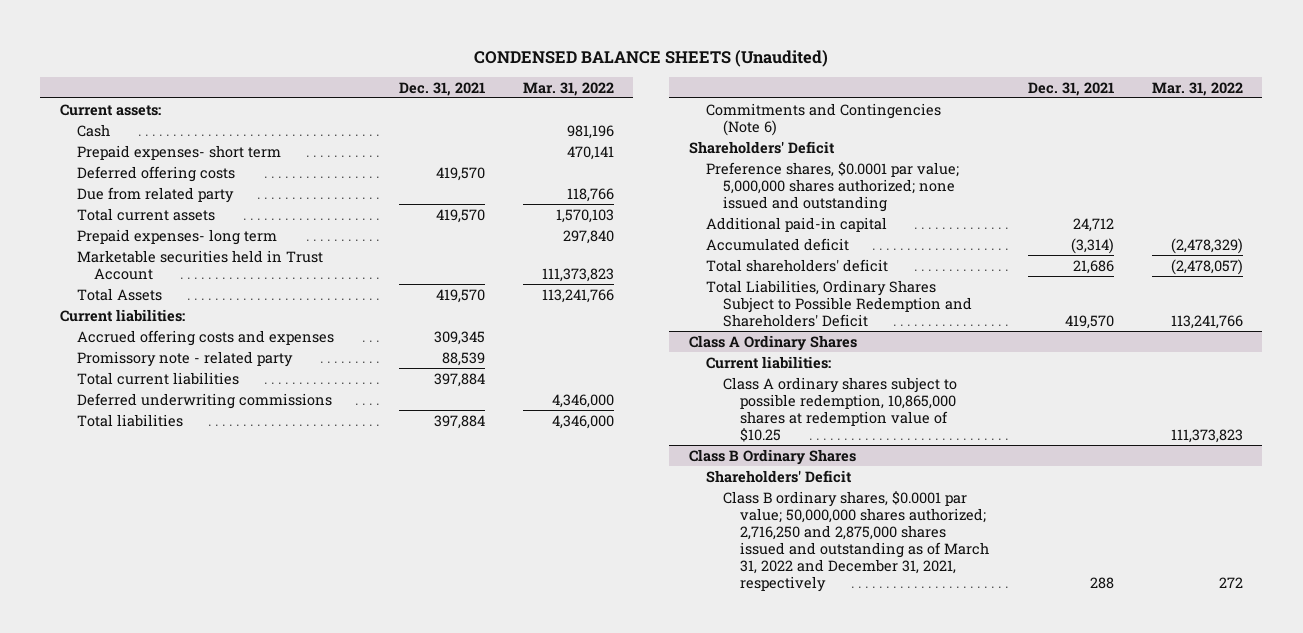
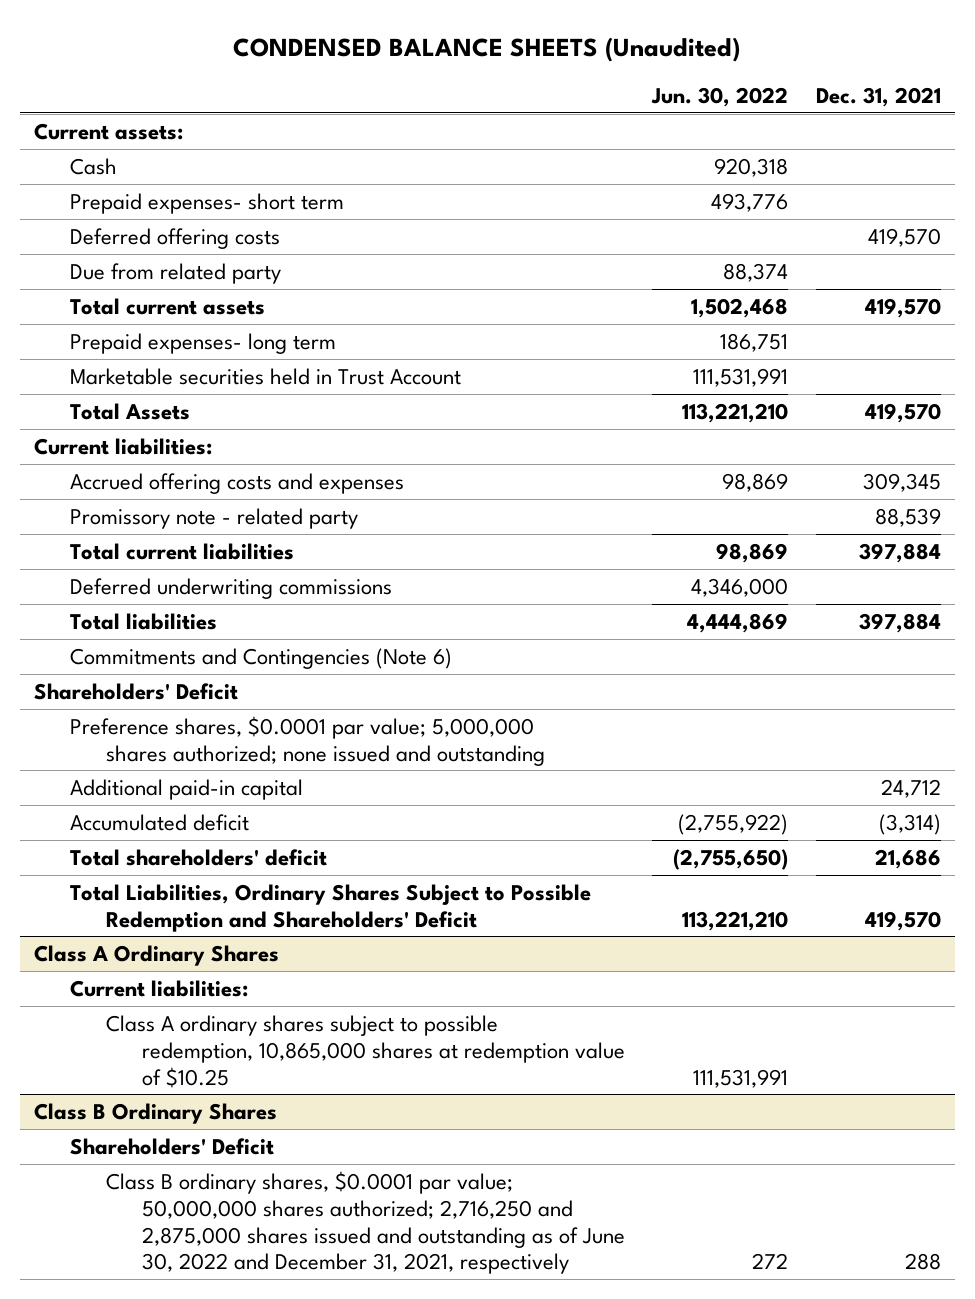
[523,81,615,96] Mar. 31, 2022 -> none
none -> [651,87,789,108] Jun. 30, 2022
[722,490,989,592] Class B ordinary shares, $0.0001 par value; 50,000,000 shares authorized; 2,716,250 and 2,875,000 shares issued and outstanding as of March 31, 2022 and December 31, 2021, respectively -> [105,1170,625,1275] Class B ordinary shares, $0.0001 par value; 50,000,000 shares authorized; 2,716,250 and 2,875,000 shares issued and outstanding as of June 30, 2022 and December 31, 2021, respectively

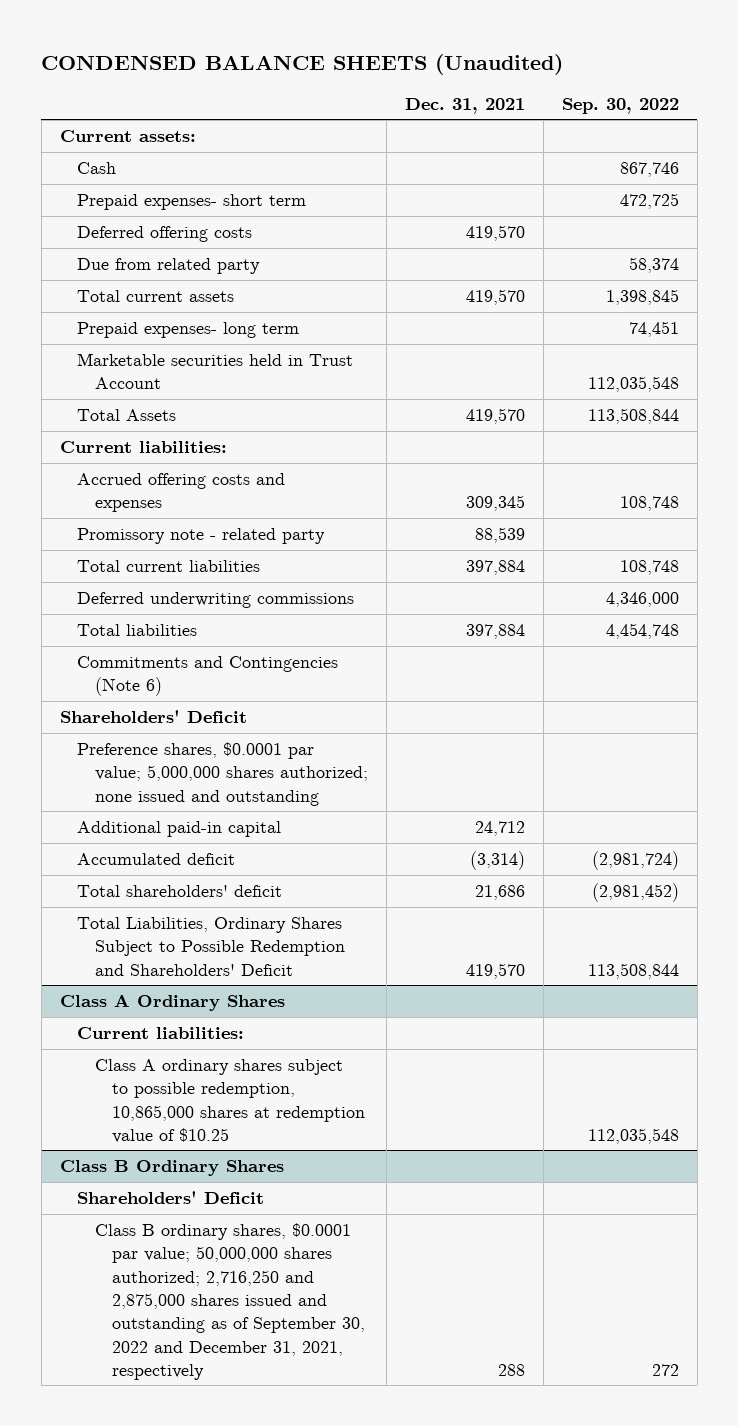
[651,87,789,108] Jun. 30, 2022 -> none
none -> [561,97,679,114] Sep. 30, 2022
[105,1170,625,1275] Class B ordinary shares, $0.0001 par value; 50,000,000 shares authorized; 2,716,250 and 2,875,000 shares issued and outstanding as of June 30, 2022 and December 31, 2021, respectively -> [94,1223,366,1380] Class B ordinary shares, $0.0001 par value; 50,000,000 shares authorized; 2,716,250 and 2,875,000 shares issued and outstanding as of September 30, 2022 and December 31, 2021, respectively

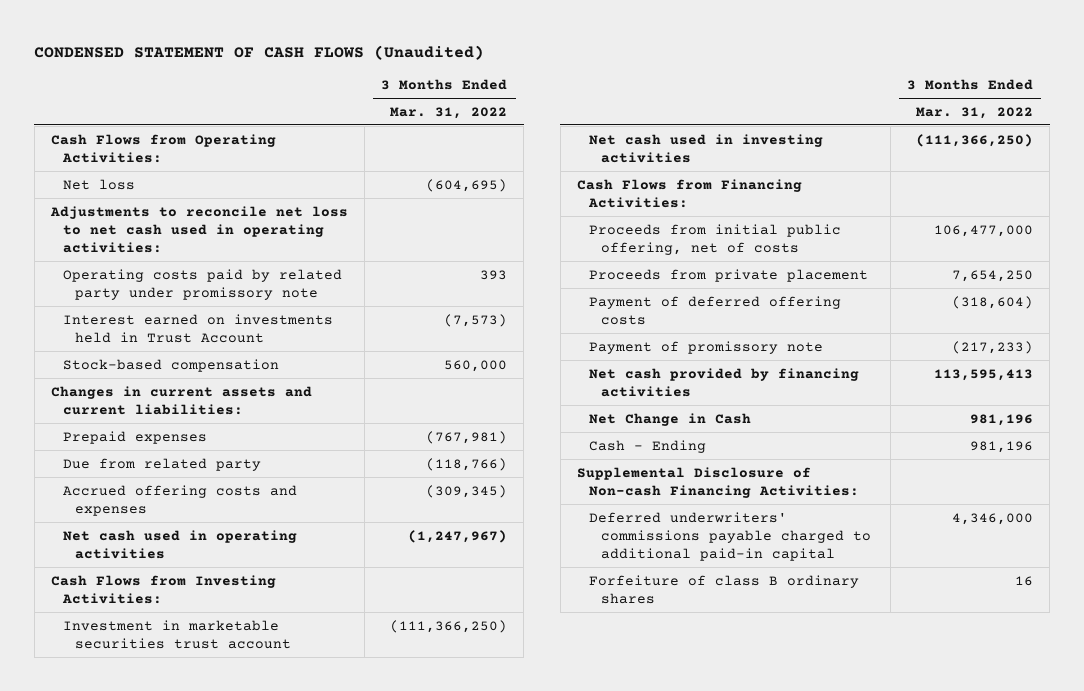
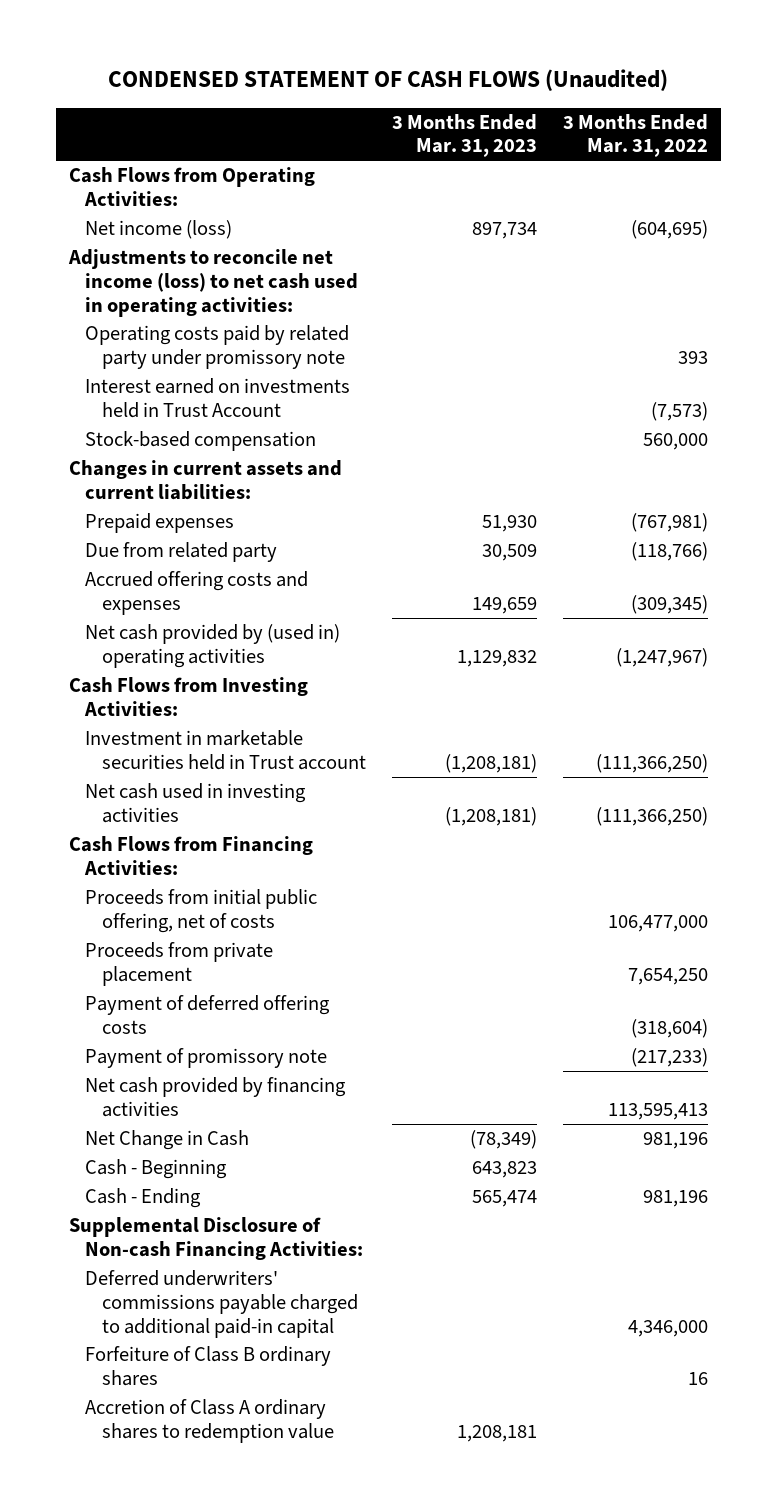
none -> [392,113,538,158] 3 Months Ended Mar. 31, 2023
[63,178,136,190] Net loss -> [85,220,233,240] Net income (loss)
[49,205,348,253] Adjustments to reconcile net loss to net cash used in operating activities: -> [67,249,359,317] Adjustments to reconcile net income (loss) to net cash used in operating activities:
[63,529,298,559] Net cash used in operating activities -> [85,624,341,668] Net cash provided by (used in) operating activities
[63,619,292,649] Investment in marketable securities trust account -> [85,730,367,770] Investment in marketable securities held in Trust account
none -> [85,1159,228,1180] Cash - Beginning
[588,574,859,604] Forfeiture of class B ordinary shares -> [85,1346,332,1386] Forfeiture of Class B ordinary shares
none -> [85,1399,335,1443] Accretion of Class A ordinary shares to redemption value

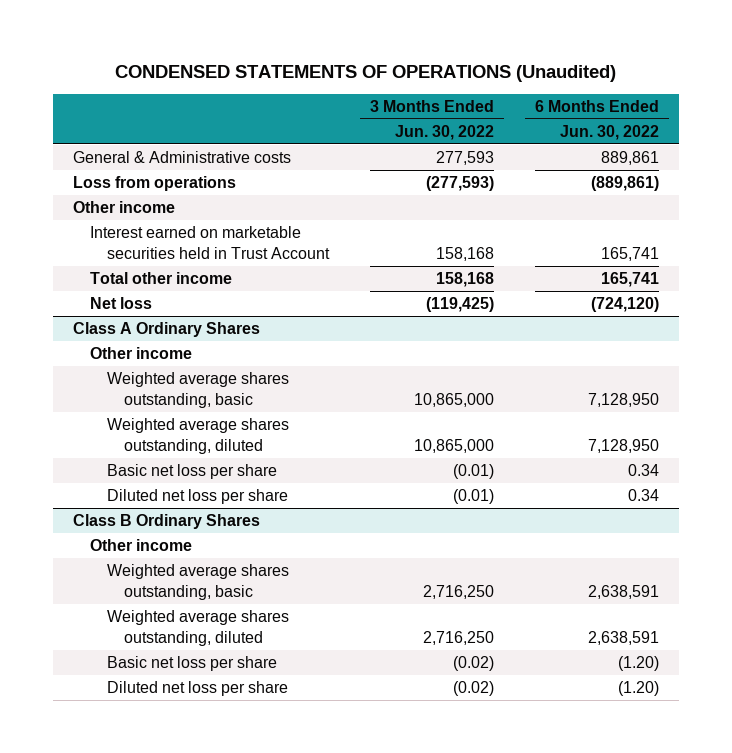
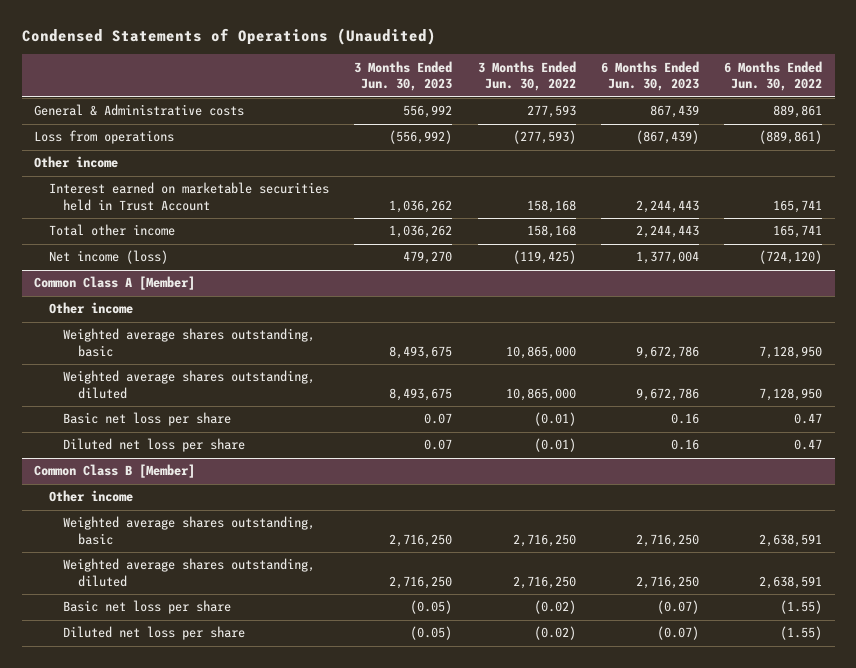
[115,64,617,82] CONDENSED STATEMENTS OF OPERATIONS (Unaudited) -> [21,28,436,46] Condensed Statements of Operations (Unaudited)
none -> [354,60,453,92] 3 Months Ended Jun. 30, 2023
none -> [600,60,699,92] 6 Months Ended Jun. 30, 2023
[90,297,153,310] Net loss -> [48,250,168,265] Net income (loss)
[73,322,261,338] Class A Ordinary Shares -> [34,276,196,291] Common Class A [Member]
[627,464,659,477] 0.34 -> [794,413,823,425] 0.47
[627,489,659,502] 0.34 -> [794,439,823,451] 0.47
[73,514,261,530] Class B Ordinary Shares -> [34,464,196,479] Common Class B [Member]
[617,656,659,672] (1.20) -> [780,600,823,615] (1.55)
[617,681,659,697] (1.20) -> [780,626,823,641] (1.55)

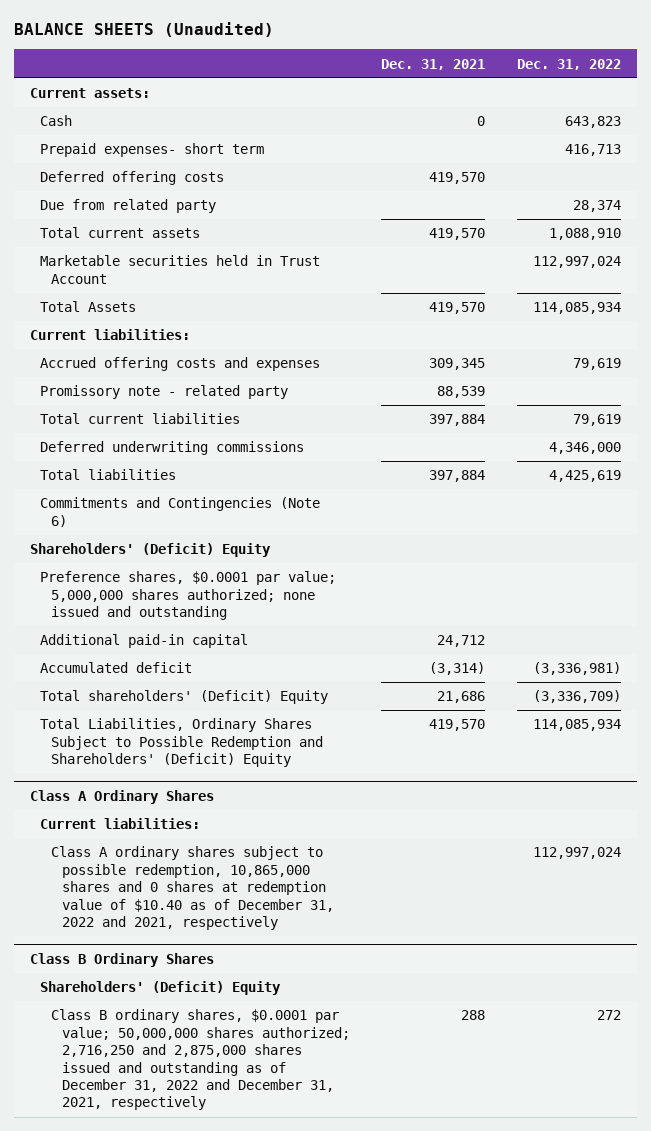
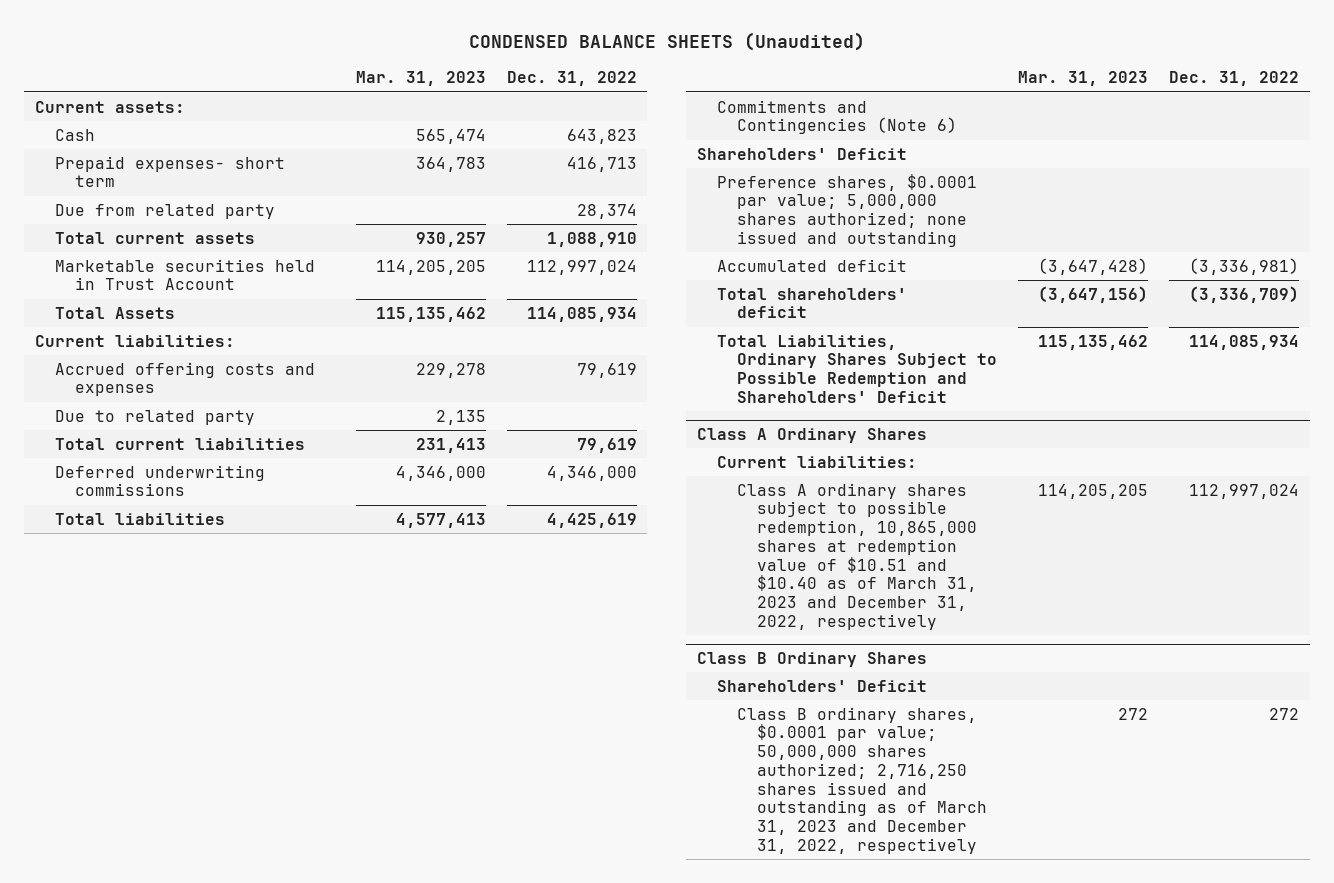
[13,22,274,38] BALANCE SHEETS (Unaudited) -> [468,32,865,52] CONDENSED BALANCE SHEETS (Unaudited)
[381,58,486,70] Dec. 31, 2021 -> none
none -> [355,71,486,87] Mar. 31, 2023
[40,171,225,186] Deferred offering costs -> none
[40,385,289,400] Promissory note - related party -> none
none -> [54,409,255,425] Due to related party
[29,543,271,558] Shareholders' (Deficit) Equity -> [696,147,907,160] Shareholders' Deficit
[40,634,249,649] Additional paid-in capital -> none
[40,690,329,705] Total shareholders' (Deficit) Equity -> [716,287,907,319] Total shareholders' deficit
[40,718,323,768] Total Liabilities, Ordinary Shares Subject to Possible Redemption and Shareholders' (Deficit) Equity -> [716,334,998,403] Total Liabilities, Ordinary Shares Subject to Possible Redemption and Shareholders' Deficit
[50,846,334,930] Class A ordinary shares subject to possible redemption, 10,865,000 shares and 0 shares at redemption value of $10.40 as of December 31, 2022 and 2021, respectively -> [737,482,978,630] Class A ordinary shares subject to possible redemption, 10,865,000 shares at redemption value of $10.51 and $10.40 as of March 31, 2023 and December 31, 2022, respectively
[40,981,282,996] Shareholders' (Deficit) Equity -> [716,679,927,692] Shareholders' Deficit
[50,1009,350,1111] Class B ordinary shares, $0.0001 par value; 50,000,000 shares authorized; 2,716,250 and 2,875,000 shares issued and outstanding as of December 31, 2022 and December 31, 2021, respectively -> [737,706,988,854] Class B ordinary shares, $0.0001 par value; 50,000,000 shares authorized; 2,716,250 shares issued and outstanding as of March 31, 2023 and December 31, 2022, respectively

